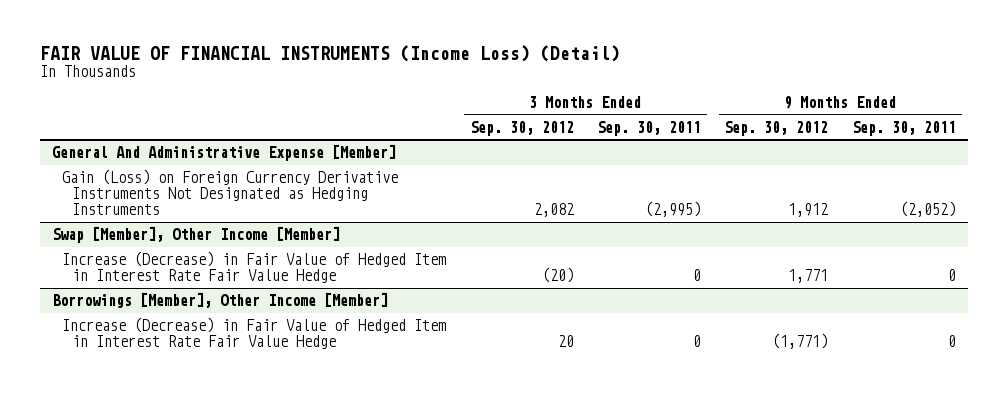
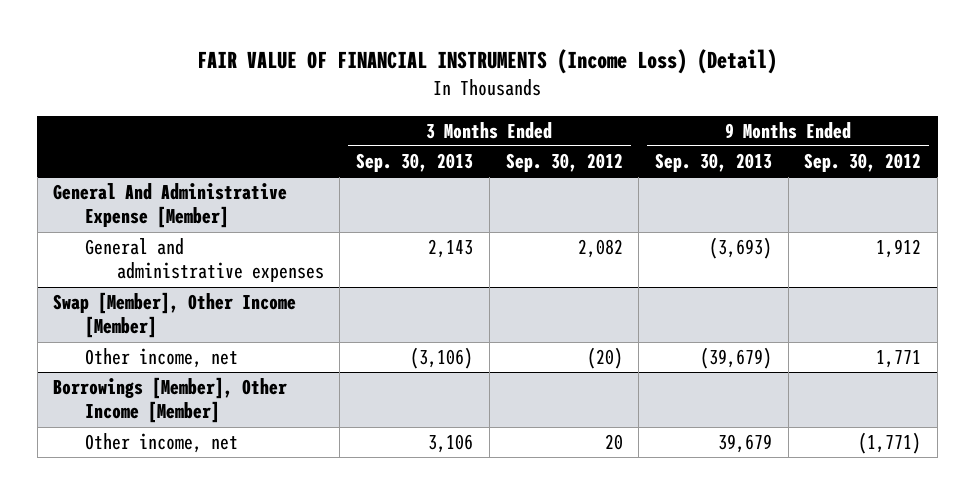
[597,120,702,136] Sep. 30, 2011 -> none
[851,120,956,136] Sep. 30, 2011 -> none
none -> [356,153,474,173] Sep. 30, 2013
none -> [654,153,772,173] Sep. 30, 2013
[62,169,399,216] Gain (Loss) on Foreign Currency Derivative Instruments Not Designated as Hedging Instruments -> [85,238,324,283] General and administrative expenses
[62,251,447,284] Increase (Decrease) in Fair Value of Hedged Item in Interest Rate Fair Value Hedge -> [85,348,239,369] Other income, net
[62,317,447,350] Increase (Decrease) in Fair Value of Hedged Item in Interest Rate Fair Value Hedge -> [85,433,239,454] Other income, net

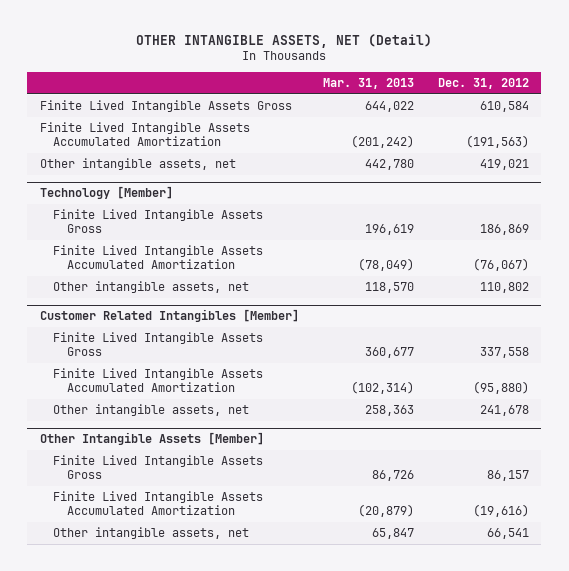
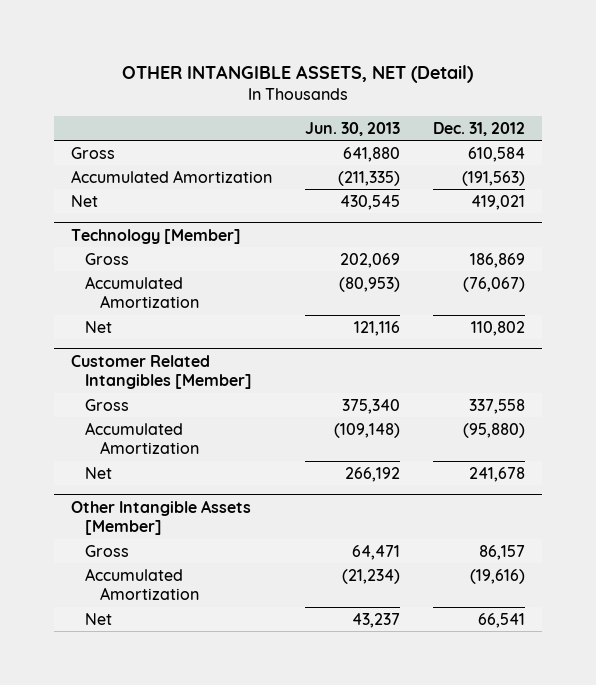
[322,78,414,90] Mar. 31, 2013 -> none
none -> [304,121,400,136] Jun. 30, 2013
[39,100,292,113] Finite Lived Intangible Assets Gross -> [70,146,115,159] Gross
[39,122,250,147] Finite Lived Intangible Assets Accumulated Amortization -> [70,169,272,183] Accumulated Amortization
[39,158,236,171] Other intangible assets, net -> [70,194,98,207] Net
[53,209,264,234] Finite Lived Intangible Assets Gross -> [85,252,130,265] Gross
[53,245,264,270] Finite Lived Intangible Assets Accumulated Amortization -> [85,275,200,309] Accumulated Amortization
[53,281,250,294] Other intangible assets, net -> [85,320,113,333] Net
[53,332,264,357] Finite Lived Intangible Assets Gross -> [85,398,130,411] Gross
[53,368,264,393] Finite Lived Intangible Assets Accumulated Amortization -> [85,421,200,455] Accumulated Amortization
[53,404,250,417] Other intangible assets, net -> [85,466,113,479] Net
[53,455,264,480] Finite Lived Intangible Assets Gross -> [85,544,130,557] Gross
[53,491,264,516] Finite Lived Intangible Assets Accumulated Amortization -> [85,567,200,601] Accumulated Amortization
[53,527,250,540] Other intangible assets, net -> [85,612,113,625] Net

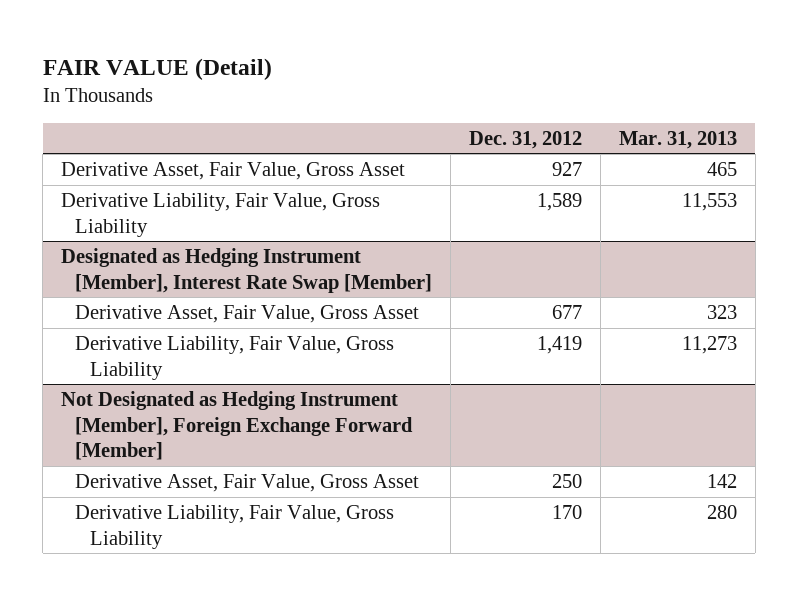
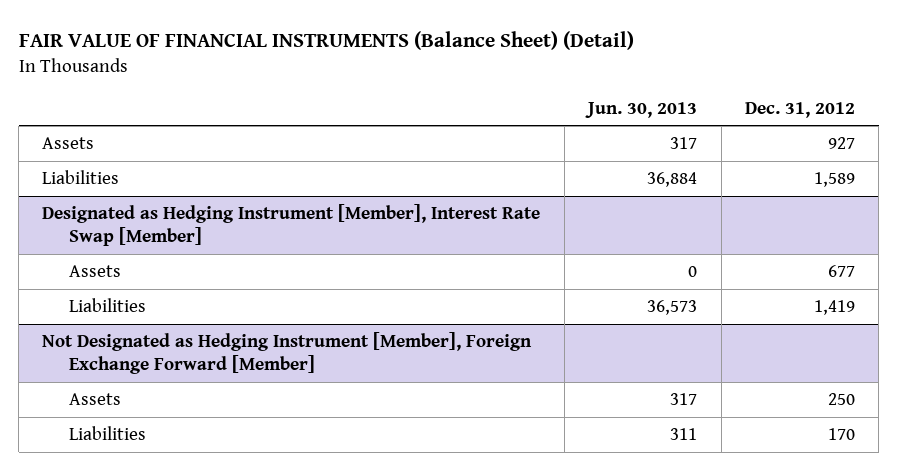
[42,57,272,80] FAIR VALUE (Detail) -> [18,31,634,51] FAIR VALUE OF FINANCIAL INSTRUMENTS (Balance Sheet) (Detail)
[619,130,738,149] Mar. 31, 2013 -> none
none -> [585,101,698,118] Jun. 30, 2013
[61,162,406,181] Derivative Asset, Fair Value, Gross Asset -> [42,137,95,150] Assets
[61,193,381,237] Derivative Liability, Fair Value, Gross Liability -> [42,170,120,185] Liabilities
[75,305,420,324] Derivative Asset, Fair Value, Gross Asset -> [69,265,122,278] Assets
[75,336,395,380] Derivative Liability, Fair Value, Gross Liability -> [69,298,147,313] Liabilities
[75,474,420,493] Derivative Asset, Fair Value, Gross Asset -> [69,393,122,406] Assets
[75,505,395,549] Derivative Liability, Fair Value, Gross Liability -> [69,426,147,441] Liabilities

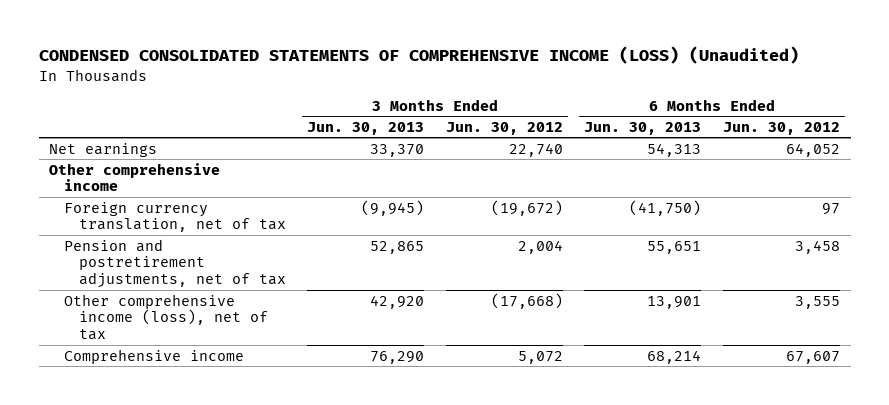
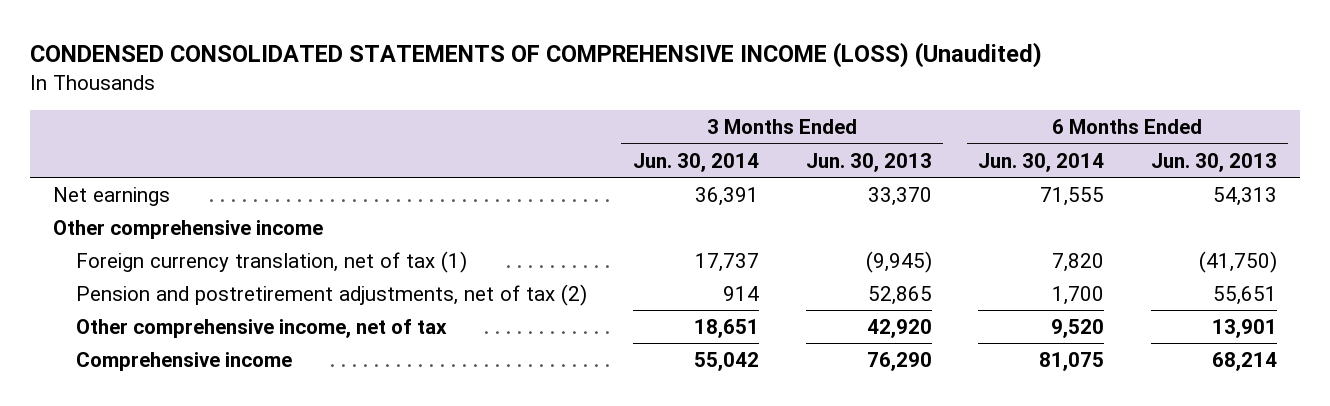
[445,121,563,135] Jun. 30, 2012 -> none
[722,121,840,135] Jun. 30, 2012 -> none
none -> [633,152,760,172] Jun. 30, 2014
none -> [978,152,1105,172] Jun. 30, 2014
[64,201,286,233] Foreign currency translation, net of tax -> [75,251,467,274] Foreign currency translation, net of tax (1)
[64,238,286,289] Pension and postretirement adjustments, net of tax -> [75,284,587,307] Pension and postretirement adjustments, net of tax (2)
[64,293,268,341] Other comprehensive income (loss), net of tax -> [75,319,447,339] Other comprehensive income, net of tax

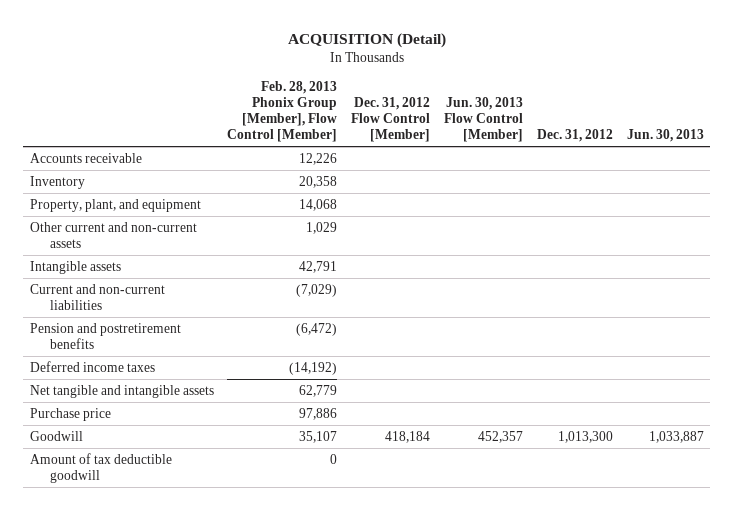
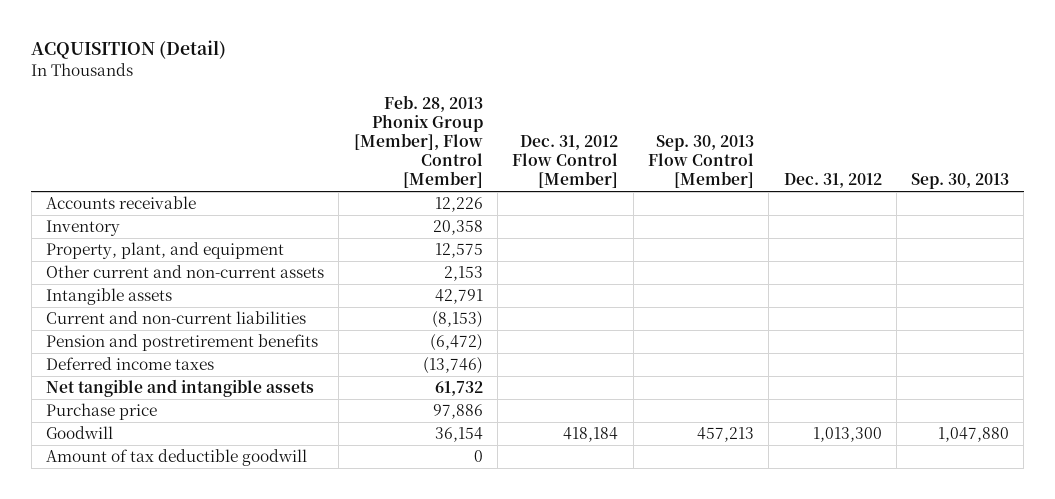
[443,97,523,143] Jun. 30, 2013 Flow Control [Member] -> none
[626,129,704,143] Jun. 30, 2013 -> none
none -> [647,134,754,189] Sep. 30, 2013 Flow Control [Member]
none -> [911,173,1010,190] Sep. 30, 2013
[299,198,338,211] 14,068 -> [434,243,483,259] 12,575
[306,221,338,234] 1,029 -> [443,266,483,282] 2,153
[296,283,338,297] (7,029) -> [431,311,483,329] (8,153)
[289,361,338,375] (14,192) -> [422,357,483,375] (13,746)
[299,384,338,397] 62,779 -> [434,381,483,397] 61,732
[299,430,338,443] 35,107 -> [434,427,483,443] 36,154

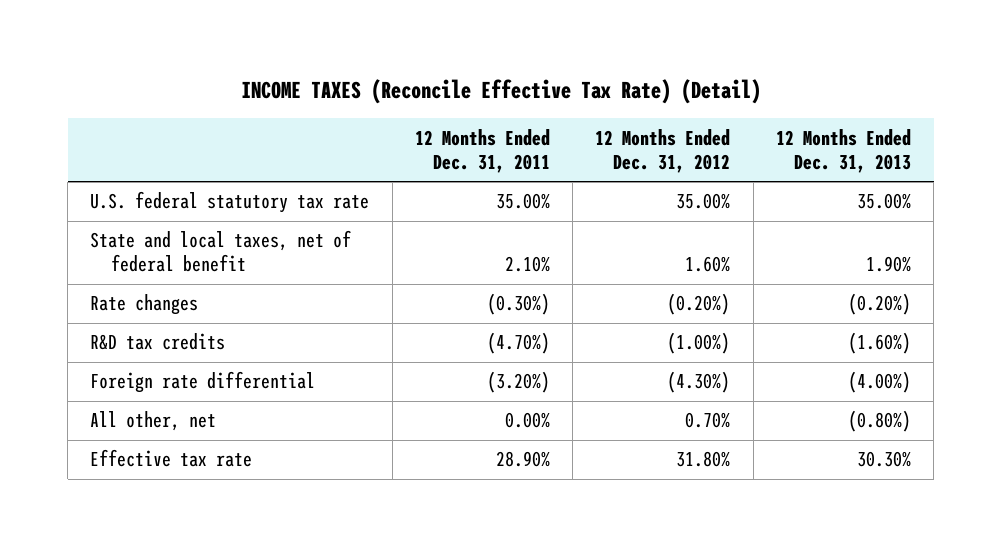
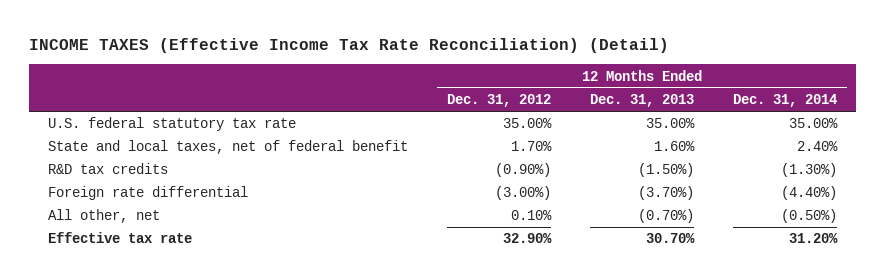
[240,79,761,105] INCOME TAXES (Reconcile Effective Tax Rate) (Detail) -> [28,38,669,54] INCOME TAXES (Effective Income Tax Rate Reconciliation) (Detail)
[414,128,550,173] 12 Months Ended Dec. 31, 2011 -> none
none -> [732,94,837,108] Dec. 31, 2014
[90,294,199,316] Rate changes -> none
[685,256,731,273] 1.60% -> [511,141,553,152] 1.70%
[865,256,911,273] 1.90% -> [654,141,696,152] 1.60%
[667,332,731,355] (1.00%) -> [495,163,552,178] (0.90%)
[847,332,911,355] (1.60%) -> [638,163,695,178] (1.50%)
[667,371,731,394] (4.30%) -> [495,186,552,201] (3.00%)
[847,371,911,394] (4.00%) -> [638,186,695,201] (3.70%)
[685,412,731,429] 0.70% -> [511,210,553,221] 0.10%
[847,410,911,433] (0.80%) -> [638,209,695,224] (0.70%)
[676,451,731,468] 31.80% -> [503,233,553,244] 32.90%
[856,451,911,468] 30.30% -> [646,233,696,244] 30.70%

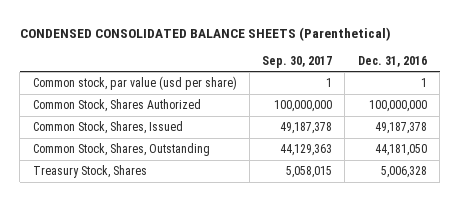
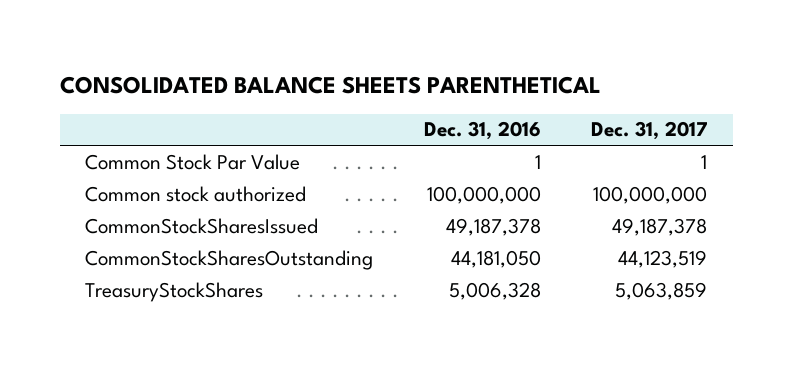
[19,27,391,42] CONDENSED CONSOLIDATED BALANCE SHEETS (Parenthetical) -> [60,75,602,94] CONSOLIDATED BALANCE SHEETS PARENTHETICAL
[262,55,333,68] Sep. 30, 2017 -> none
none -> [591,121,708,141] Dec. 31, 2017
[32,75,237,90] Common stock, par value (usd per share) -> [85,153,301,170] Common Stock Par Value
[32,98,201,112] Common Stock, Shares Authorized -> [85,185,307,202] Common stock authorized
[32,120,183,134] Common Stock, Shares, Issued -> [85,217,319,234] CommonStockSharesIssued
[32,142,210,156] Common Stock, Shares, Outstanding -> [85,249,374,270] CommonStockSharesOutstanding
[32,164,147,178] Treasury Stock, Shares -> [85,281,264,302] TreasuryStockShares

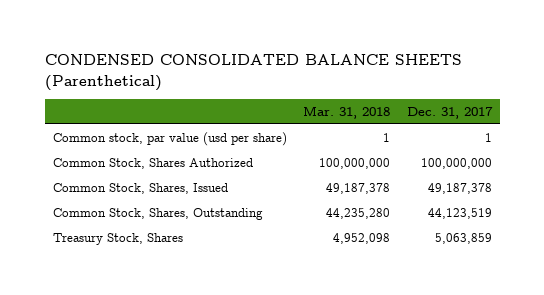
[60,75,602,94] CONSOLIDATED BALANCE SHEETS PARENTHETICAL -> [44,54,462,91] CONDENSED CONSOLIDATED BALANCE SHEETS (Parenthetical)
[423,121,541,141] Dec. 31, 2016 -> none
none -> [303,105,391,119] Mar. 31, 2018
[85,153,301,170] Common Stock Par Value -> [52,131,287,146] Common stock, par value (usd per share)
[85,185,307,202] Common stock authorized -> [52,157,253,169] Common Stock, Shares Authorized
[85,217,319,234] CommonStockSharesIssued -> [52,182,228,194] Common Stock, Shares, Issued
[85,249,374,270] CommonStockSharesOutstanding -> [52,207,263,220] Common Stock, Shares, Outstanding
[85,281,264,302] TreasuryStockShares -> [52,232,183,245] Treasury Stock, Shares

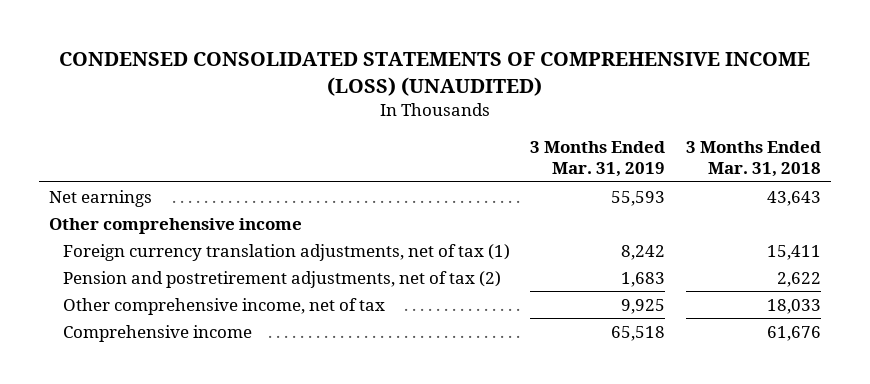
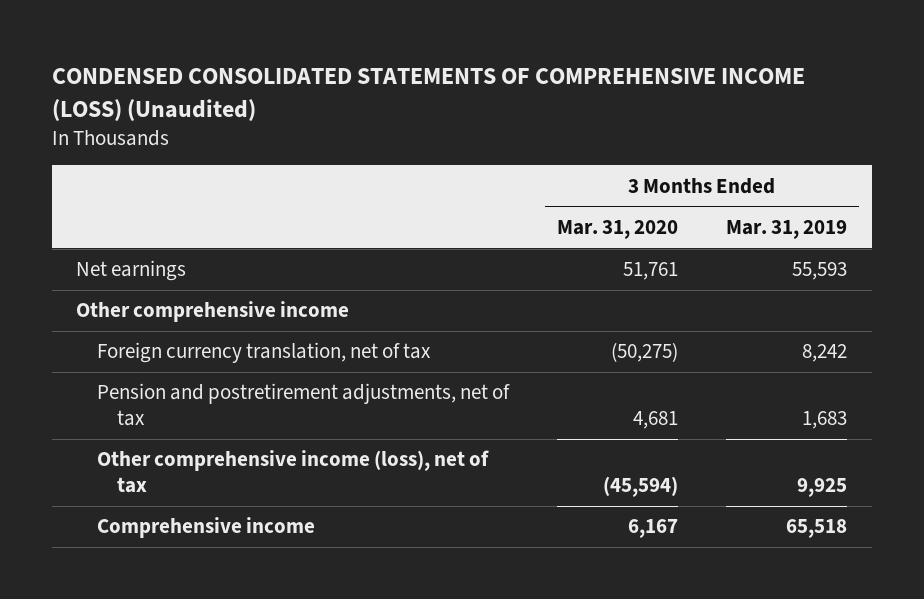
[59,51,811,96] CONDENSED CONSOLIDATED STATEMENTS OF COMPREHENSIVE INCOME (LOSS) (UNAUDITED) -> [52,68,806,121] CONDENSED CONSOLIDATED STATEMENTS OF COMPREHENSIVE INCOME (LOSS) (Unaudited)
[685,140,821,178] 3 Months Ended Mar. 31, 2018 -> none
none -> [557,219,679,239] Mar. 31, 2020
[62,243,510,261] Foreign currency translation adjustments, net of tax (1) -> [96,342,431,364] Foreign currency translation, net of tax
[62,270,501,288] Pension and postretirement adjustments, net of tax (2) -> [96,383,510,427] Pension and postretirement adjustments, net of tax
[62,297,385,315] Other comprehensive income, net of tax -> [96,450,489,494] Other comprehensive income (loss), net of tax

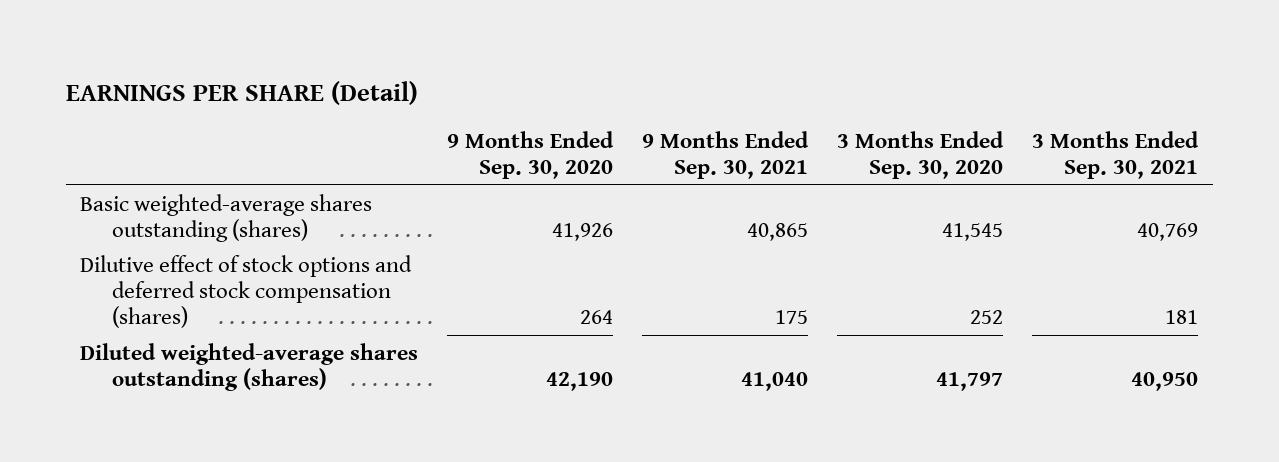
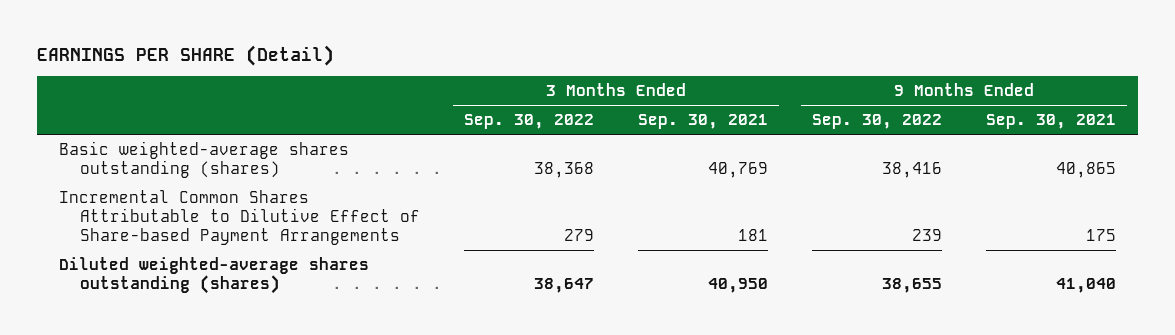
[447,131,615,180] 9 Months Ended Sep. 30, 2020 -> none
[837,131,1005,180] 3 Months Ended Sep. 30, 2020 -> none
none -> [463,114,594,130] Sep. 30, 2022
none -> [811,114,942,130] Sep. 30, 2022
[80,254,413,329] Dilutive effect of stock options and deferred stock compensation (shares) -> [58,189,420,245] Incremental Common Shares Attributable to Dilutive Effect of Share-based Payment Arrangements

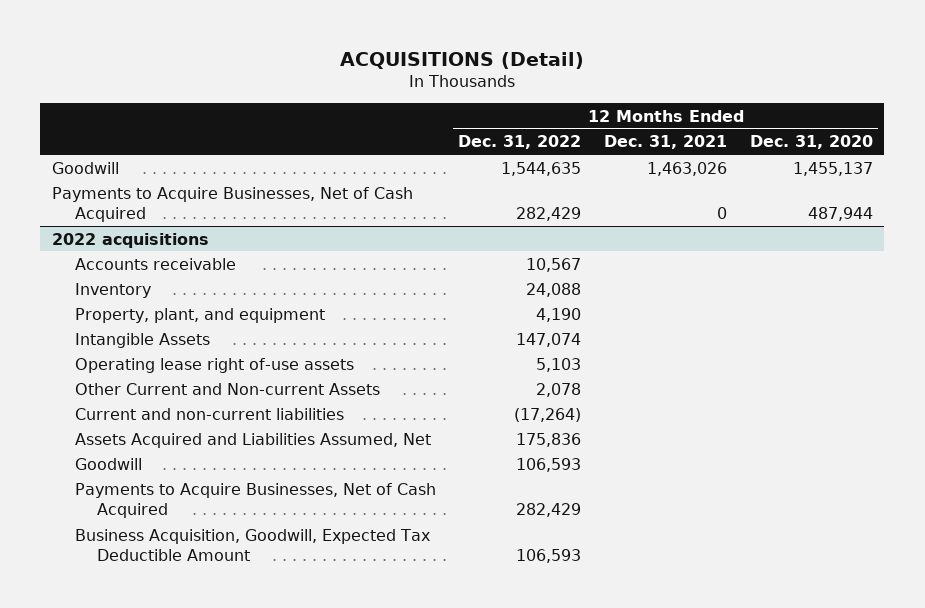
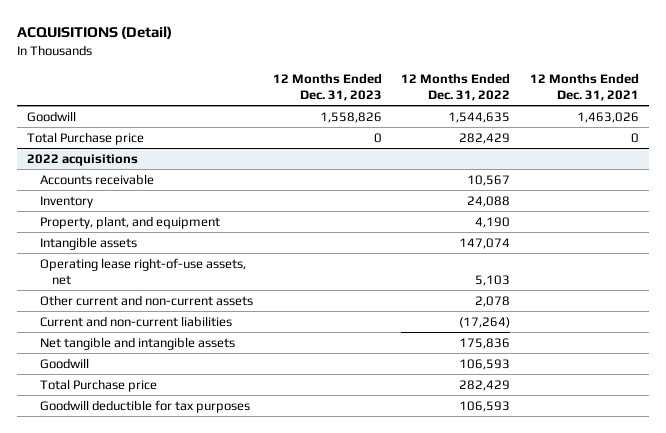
[749,135,873,150] Dec. 31, 2020 -> none
none -> [272,72,382,101] 12 Months Ended Dec. 31, 2023
[51,186,413,222] Payments to Acquire Businesses, Net of Cash Acquired -> [26,131,144,145] Total Purchase price
[74,332,210,348] Intangible Assets -> [39,236,137,250] Intangible assets
[74,357,354,373] Operating lease right of-use assets -> [39,257,246,285] Operating lease right-of-use assets, net
[74,382,380,395] Other Current and Non-current Assets -> [39,294,253,306] Other current and non-current assets
[74,432,431,448] Assets Acquired and Liabilities Assumed, Net -> [39,336,235,350] Net tangible and intangible assets
[74,482,436,518] Payments to Acquire Businesses, Net of Cash Acquired -> [39,378,157,392] Total Purchase price
[74,528,430,561] Business Acquisition, Goodwill, Expected Tax Deductible Amount -> [39,399,250,413] Goodwill deductible for tax purposes

